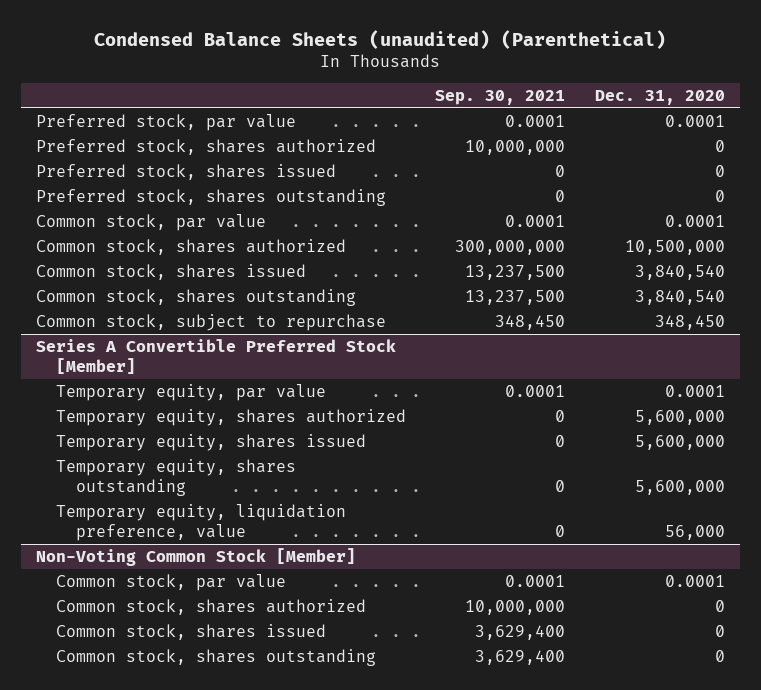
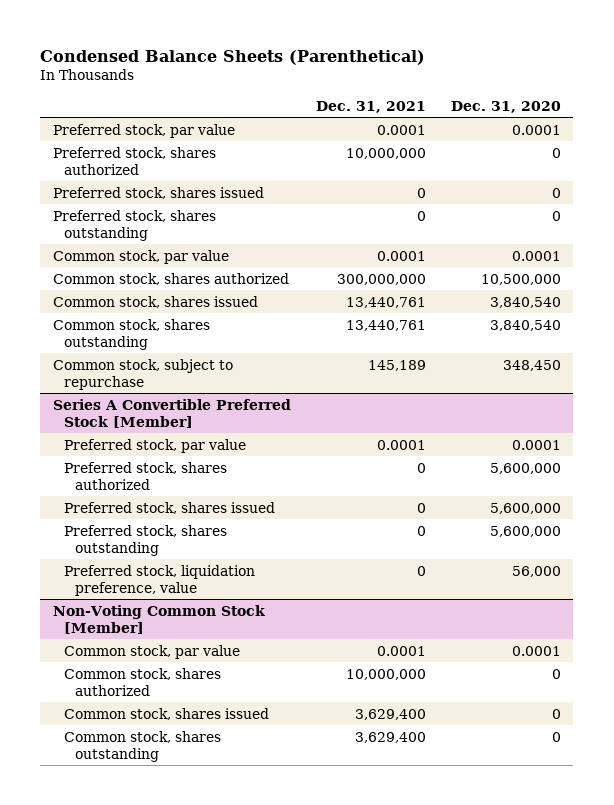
[94,29,667,49] Condensed Balance Sheets (unaudited) (Parenthetical) -> [40,49,426,65] Condensed Balance Sheets (Parenthetical)
[435,90,566,106] Sep. 30, 2021 -> none
none -> [315,100,426,113] Dec. 31, 2021
[55,384,326,402] Temporary equity, par value -> none
[55,409,406,427] Temporary equity, shares authorized -> none
[55,434,366,452] Temporary equity, shares issued -> none
[55,459,296,496] Temporary equity, shares outstanding -> none
[55,504,346,541] Temporary equity, liquidation preference, value -> none
none -> [64,438,247,453] Preferred stock, par value
none -> [64,461,228,490] Preferred stock, shares authorized
none -> [64,501,276,514] Preferred stock, shares issued
none -> [64,524,228,556] Preferred stock, shares outstanding
none -> [64,564,256,596] Preferred stock, liquidation preference, value

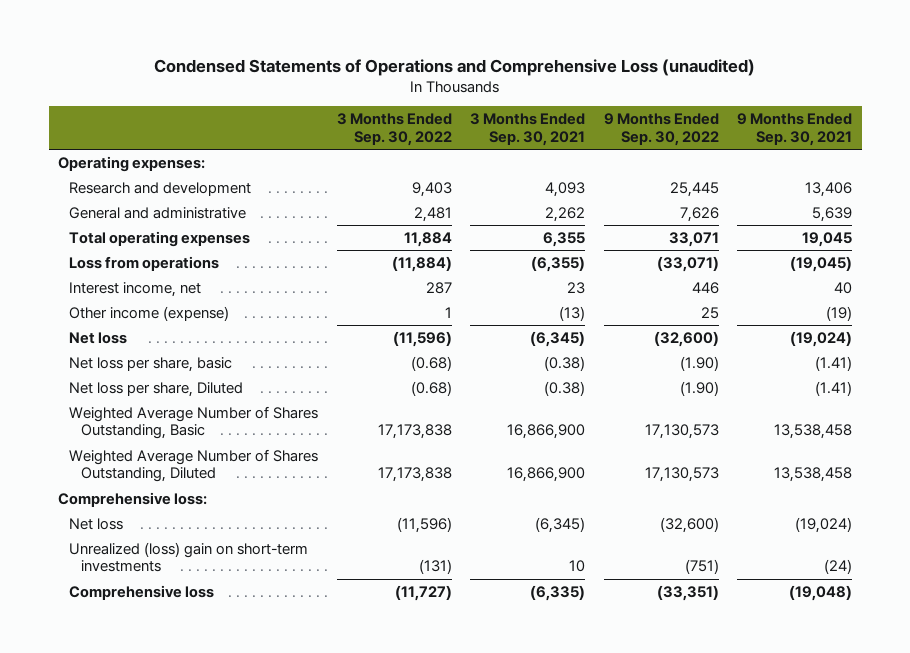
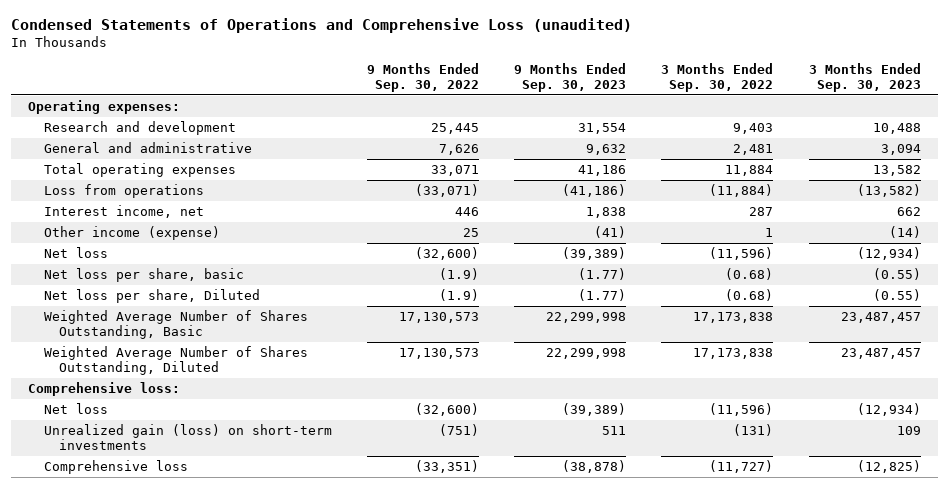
[470,113,586,146] 3 Months Ended Sep. 30, 2021 -> none
[737,113,853,146] 9 Months Ended Sep. 30, 2021 -> none
none -> [514,63,627,93] 9 Months Ended Sep. 30, 2023
none -> [808,63,921,93] 3 Months Ended Sep. 30, 2023
[679,355,719,371] (1.90) -> [438,268,479,281] (1.9)
[679,380,719,396] (1.90) -> [438,289,479,302] (1.9)
[69,541,309,573] Unrealized (loss) gain on short-term investments -> [43,424,332,450] Unrealized gain (loss) on short-term investments

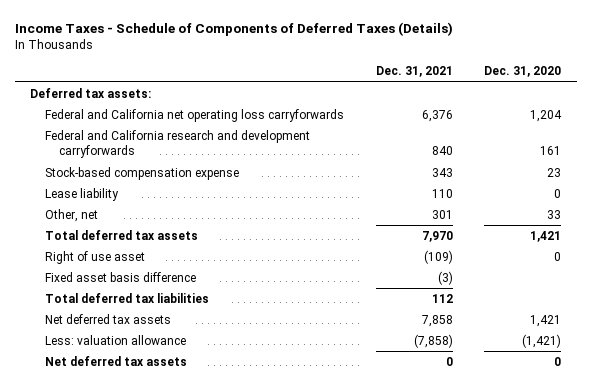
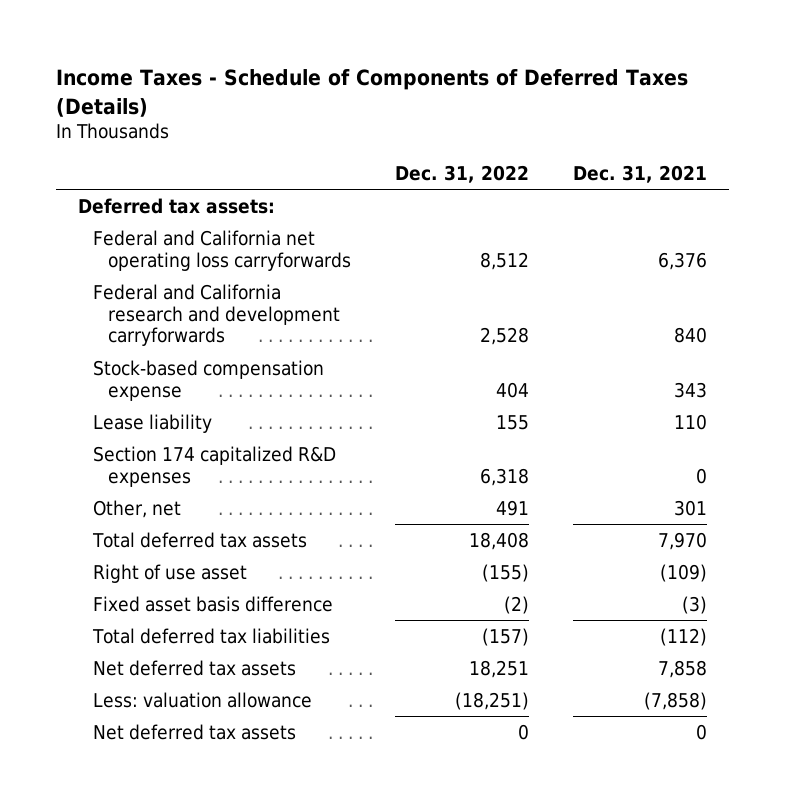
[484,66,562,78] Dec. 31, 2020 -> none
none -> [394,164,529,183] Dec. 31, 2022
none -> [93,445,337,487] Section 174 capitalized R&D expenses
[431,293,453,303] 112 -> [659,627,707,646] (112)

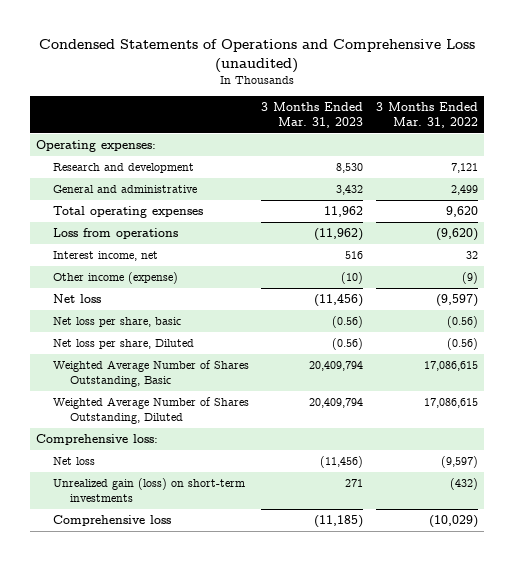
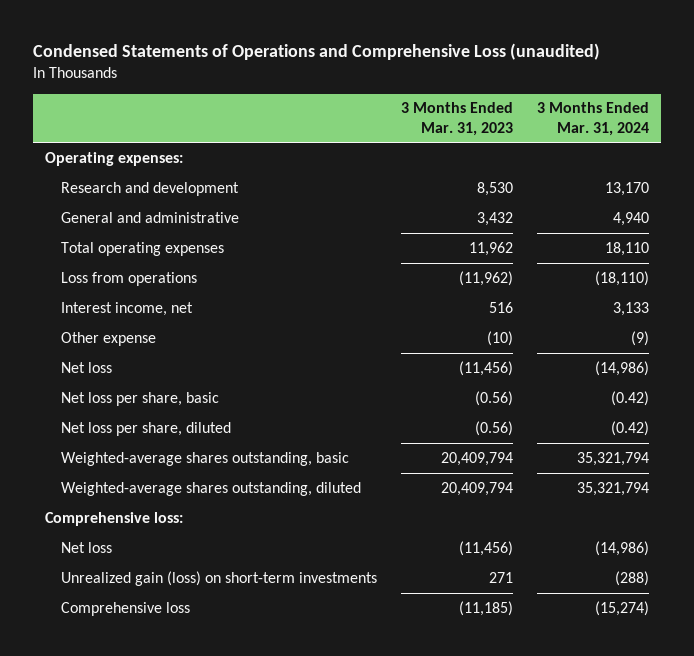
[375,102,478,129] 3 Months Ended Mar. 31, 2022 -> none
none -> [537,102,650,136] 3 Months Ended Mar. 31, 2024
[53,272,179,285] Other income (expense) -> [61,331,157,346] Other expense
[53,339,195,350] Net loss per share, Diluted -> [61,421,232,436] Net loss per share, diluted
[53,360,250,387] Weighted Average Number of Shares Outstanding, Basic -> [61,451,350,466] Weighted-average shares outstanding, basic
[53,397,250,424] Weighted Average Number of Shares Outstanding, Diluted -> [61,481,362,496] Weighted-average shares outstanding, diluted

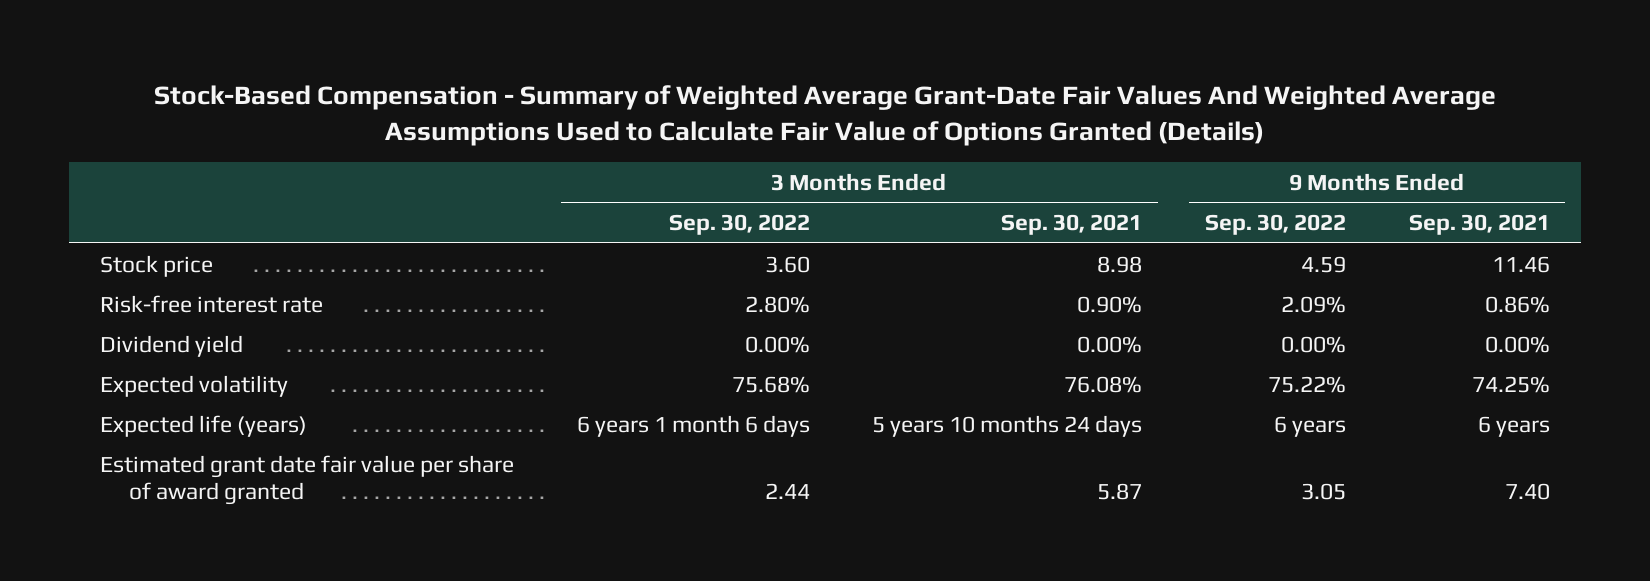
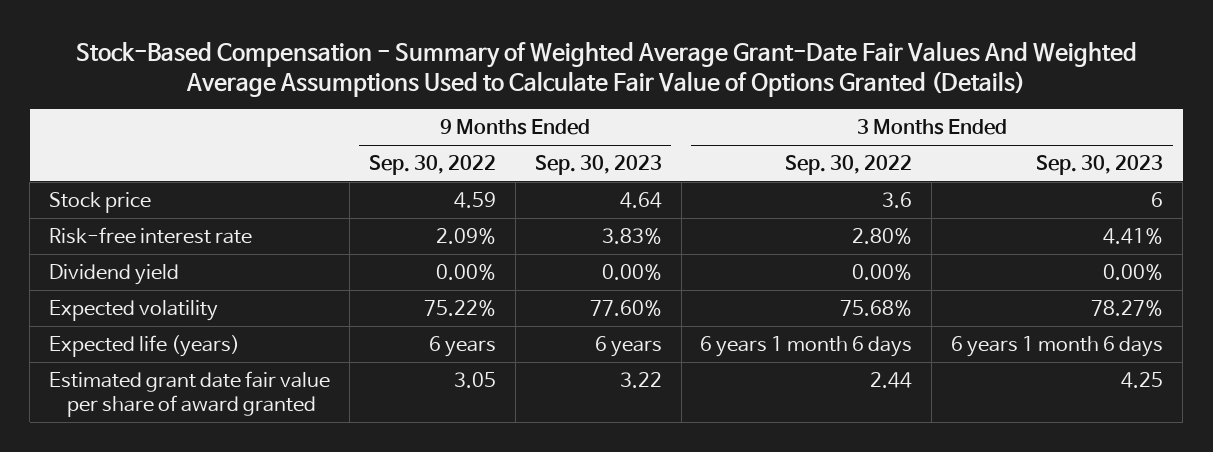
[1001,214,1143,236] Sep. 30, 2021 -> none
[1408,214,1550,236] Sep. 30, 2021 -> none
none -> [534,154,662,175] Sep. 30, 2023
none -> [1036,154,1164,175] Sep. 30, 2023
[764,255,810,273] 3.60 -> [882,191,913,208] 3.6

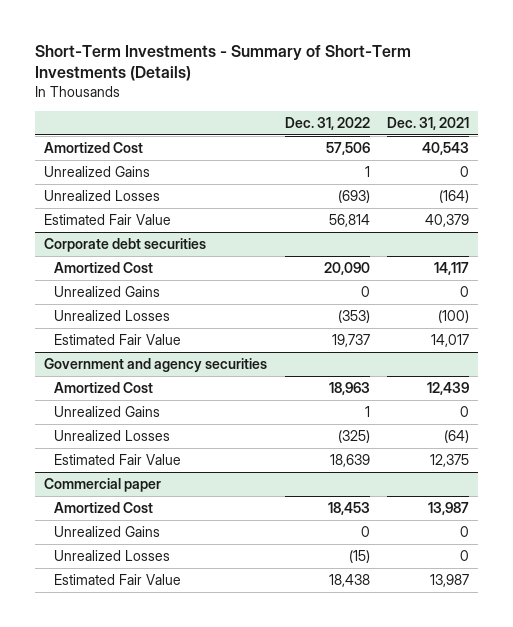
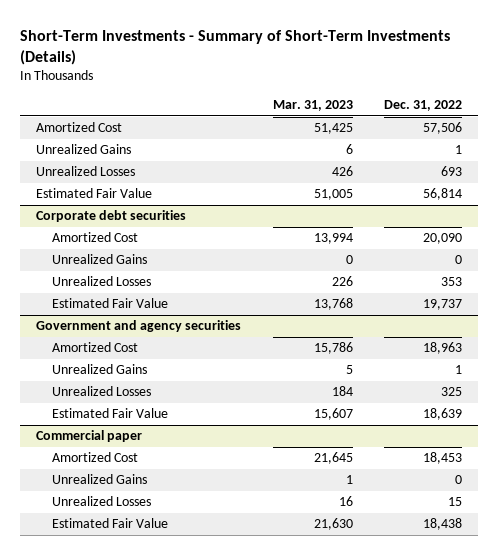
[387,117,470,131] Dec. 31, 2021 -> none
none -> [272,100,353,112] Mar. 31, 2023
[337,189,370,203] (693) -> [441,166,463,177] 693
[337,309,370,323] (353) -> [441,277,463,287] 353
[337,429,370,443] (325) -> [441,387,463,397] 325
[348,549,370,563] (15) -> [448,497,463,507] 15

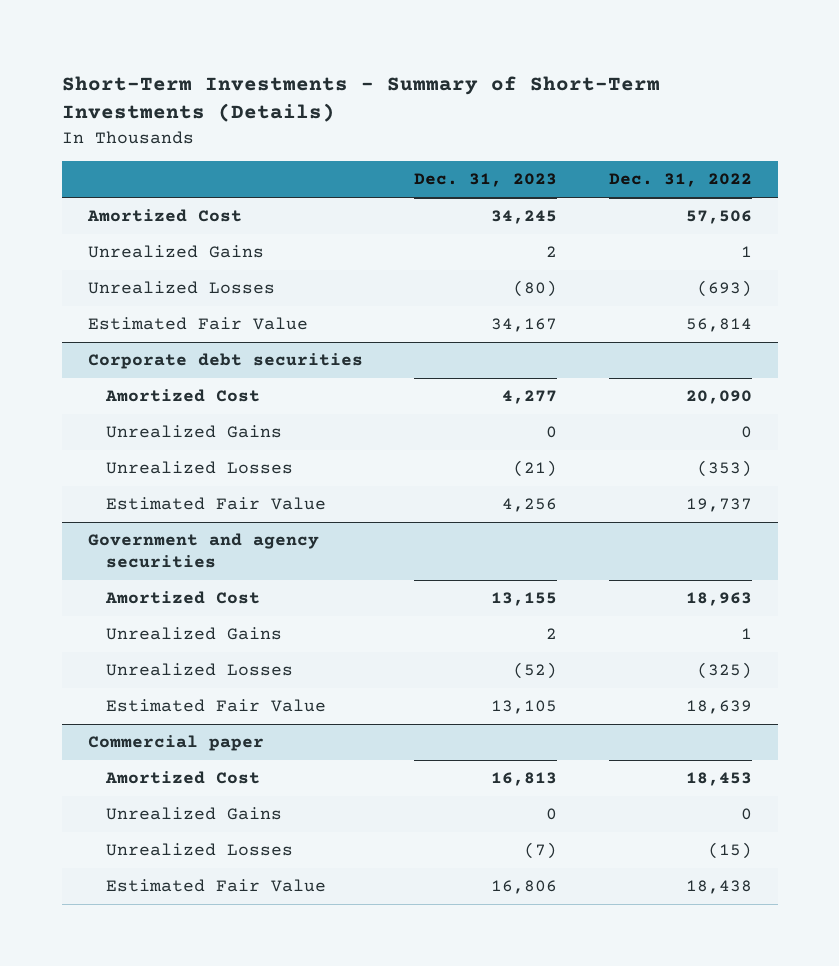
[272,100,353,112] Mar. 31, 2023 -> none
none -> [414,173,558,188] Dec. 31, 2023
[441,166,463,177] 693 -> [696,280,752,298] (693)
[441,277,463,287] 353 -> [696,460,752,478] (353)
[441,387,463,397] 325 -> [696,662,752,680] (325)
[448,497,463,507] 15 -> [707,842,752,860] (15)

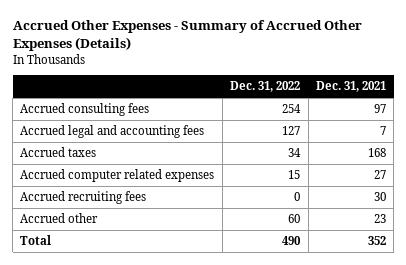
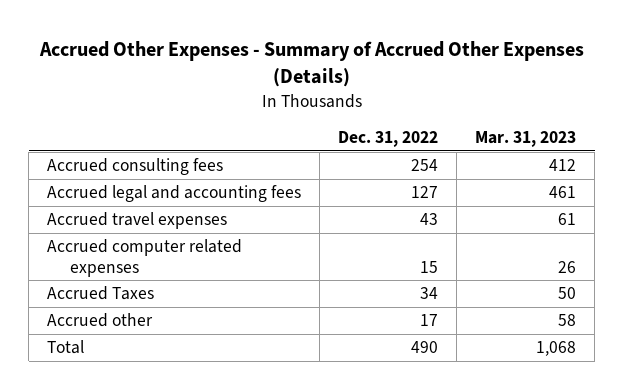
[315,81,386,93] Dec. 31, 2021 -> none
none -> [475,131,577,148] Mar. 31, 2023
[20,147,97,158] Accrued taxes -> none
none -> [47,212,228,230] Accrued travel expenses
[20,191,147,205] Accrued recruiting fees -> none
none -> [47,286,155,301] Accrued Taxes
[288,214,301,224] 60 -> [420,314,439,327] 17

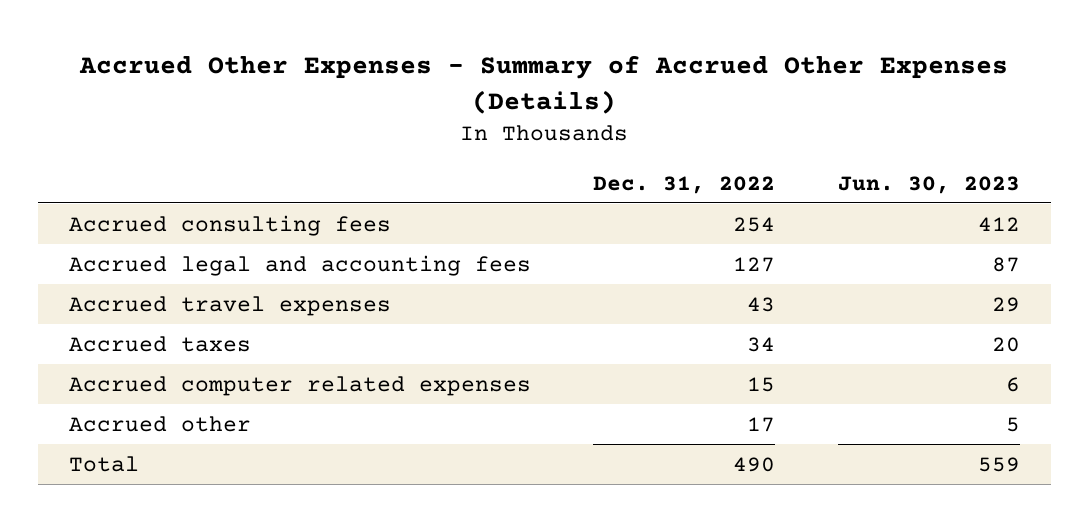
[475,131,577,148] Mar. 31, 2023 -> none
none -> [837,175,1020,194] Jun. 30, 2023
none -> [68,335,251,352] Accrued taxes
[47,286,155,301] Accrued Taxes -> none

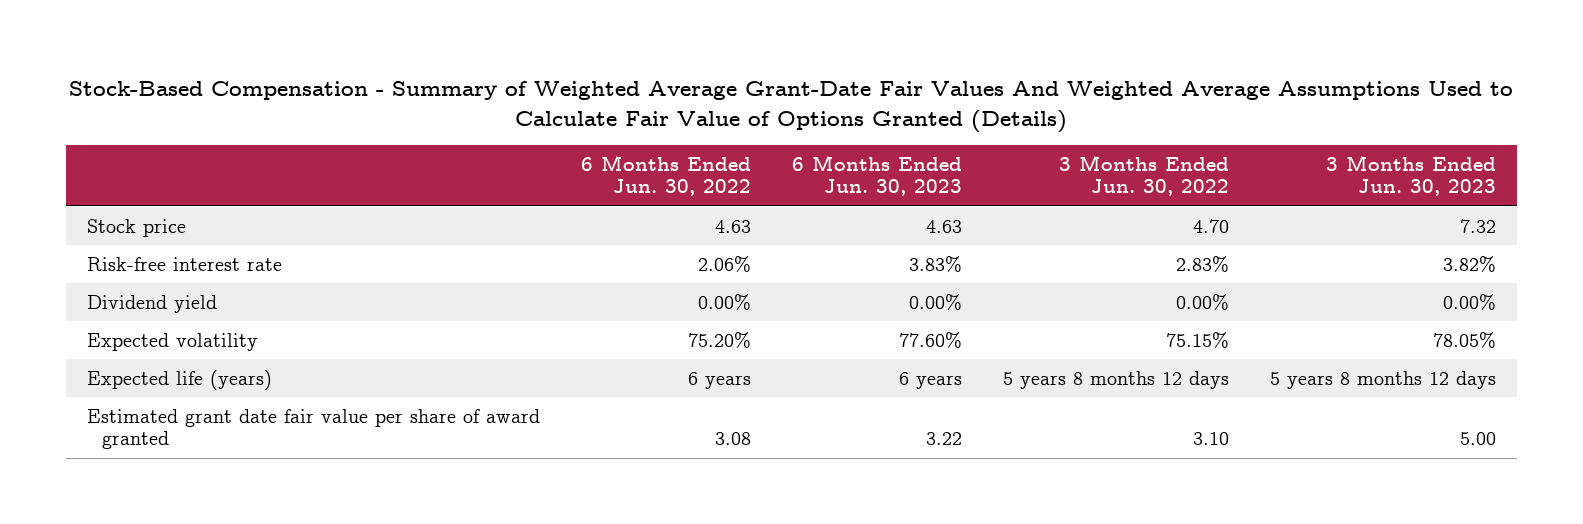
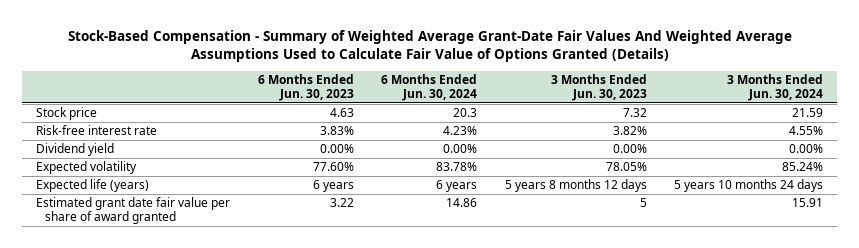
[580,154,751,197] 6 Months Ended Jun. 30, 2022 -> none
[1058,154,1229,197] 3 Months Ended Jun. 30, 2022 -> none
none -> [381,74,478,102] 6 Months Ended Jun. 30, 2024
none -> [727,74,824,102] 3 Months Ended Jun. 30, 2024
[1460,432,1497,446] 5.00 -> [639,198,647,208] 5

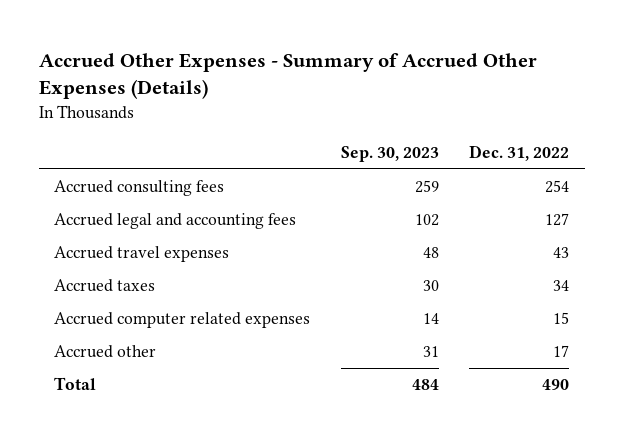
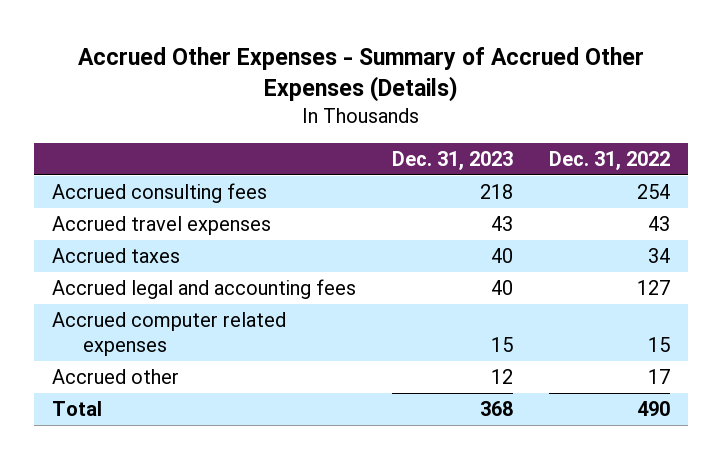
[340,146,439,163] Sep. 30, 2023 -> none
none -> [392,150,514,170] Dec. 31, 2023
[54,213,297,230] Accrued legal and accounting fees -> [52,279,357,300] Accrued legal and accounting fees

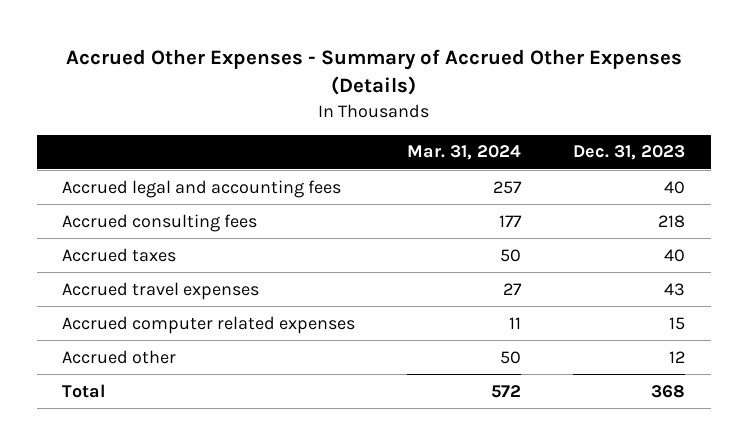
[549,150,671,170] Dec. 31, 2022 -> none
none -> [407,145,522,161] Mar. 31, 2024
[52,279,357,300] Accrued legal and accounting fees -> [62,179,342,198] Accrued legal and accounting fees
[52,216,272,236] Accrued travel expenses -> [62,281,260,300] Accrued travel expenses

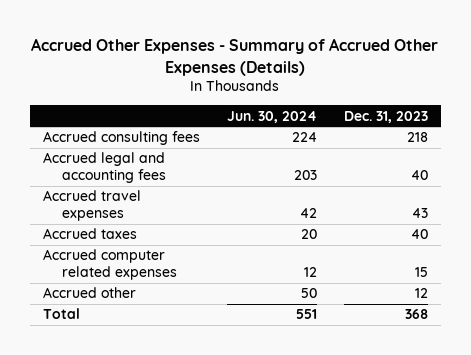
[407,145,522,161] Mar. 31, 2024 -> none
none -> [226,110,317,123] Jun. 30, 2024
[62,179,342,198] Accrued legal and accounting fees -> [43,152,167,184] Accrued legal and accounting fees
[62,247,177,262] Accrued taxes -> [43,228,138,240] Accrued taxes

